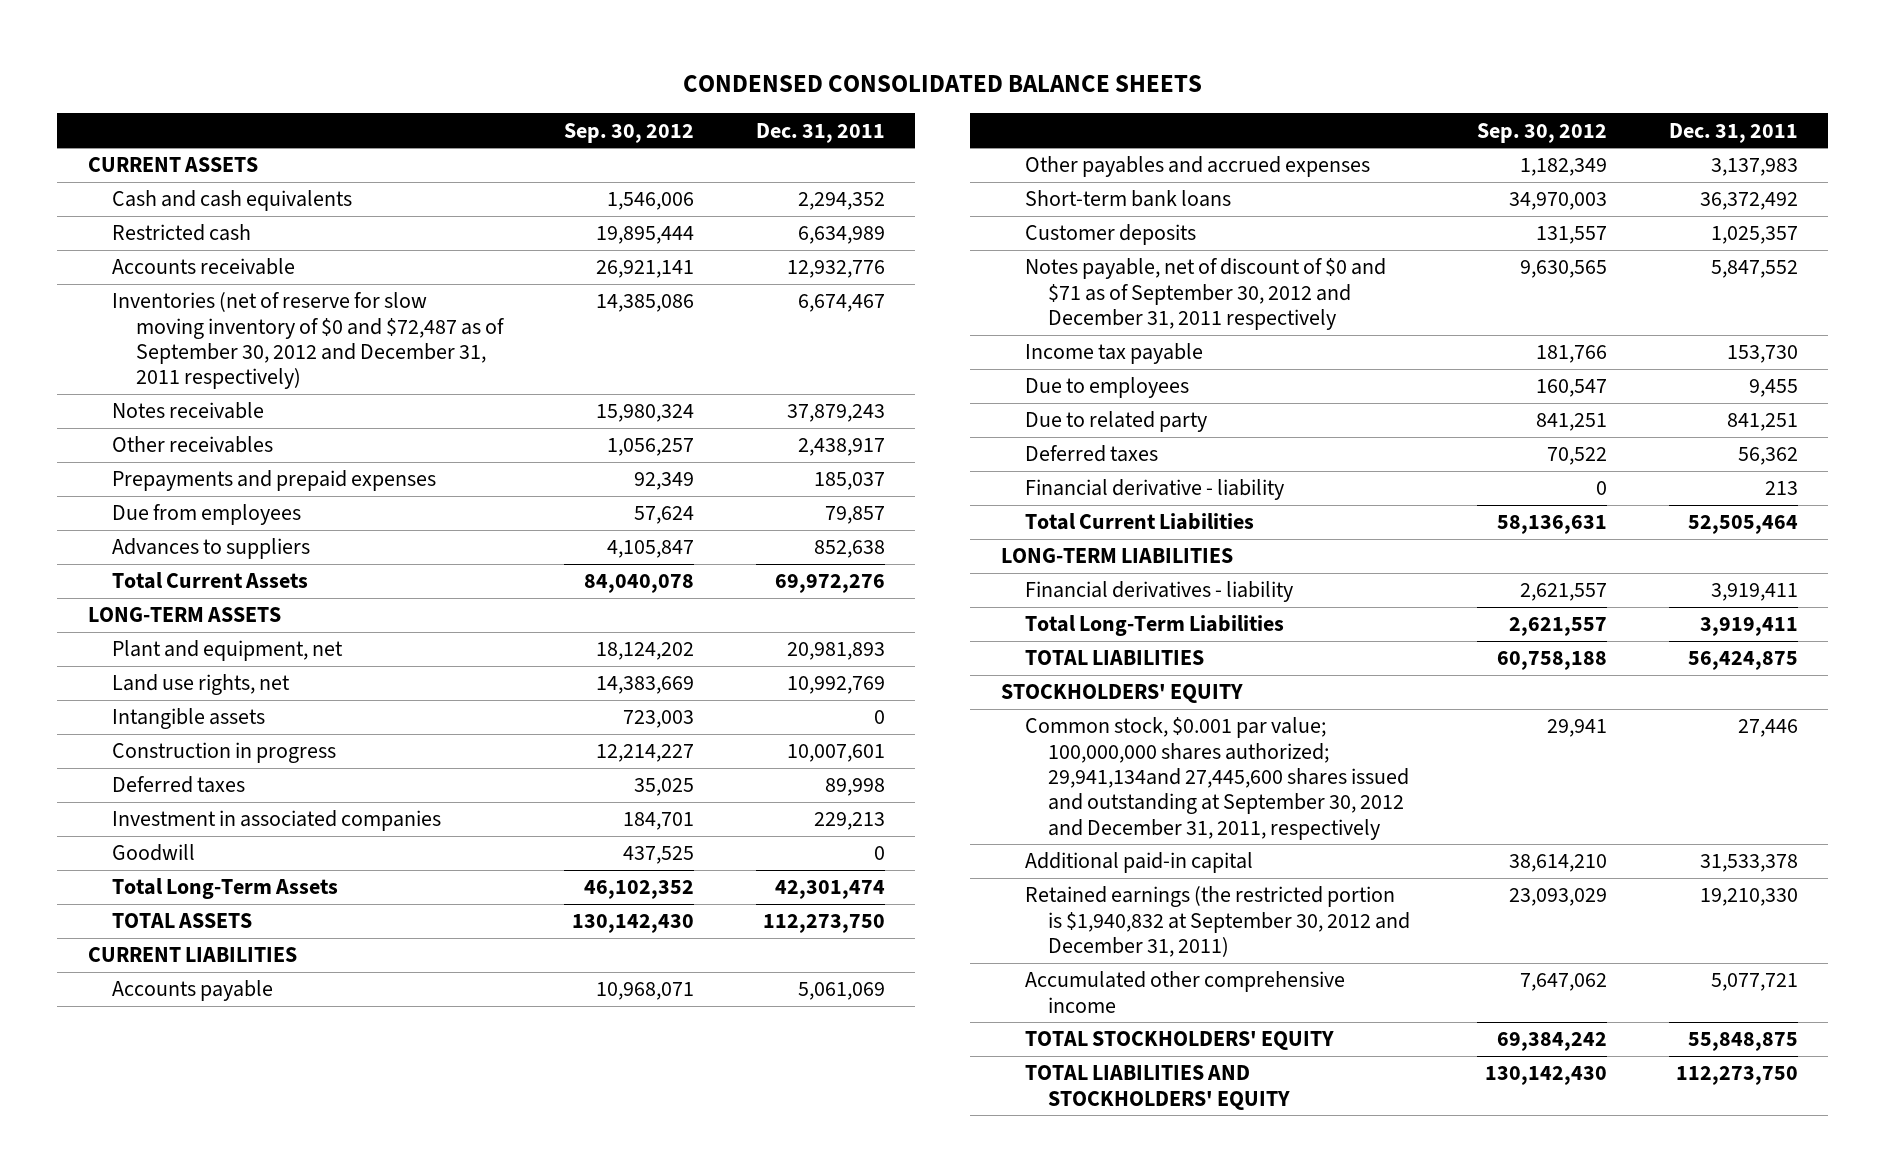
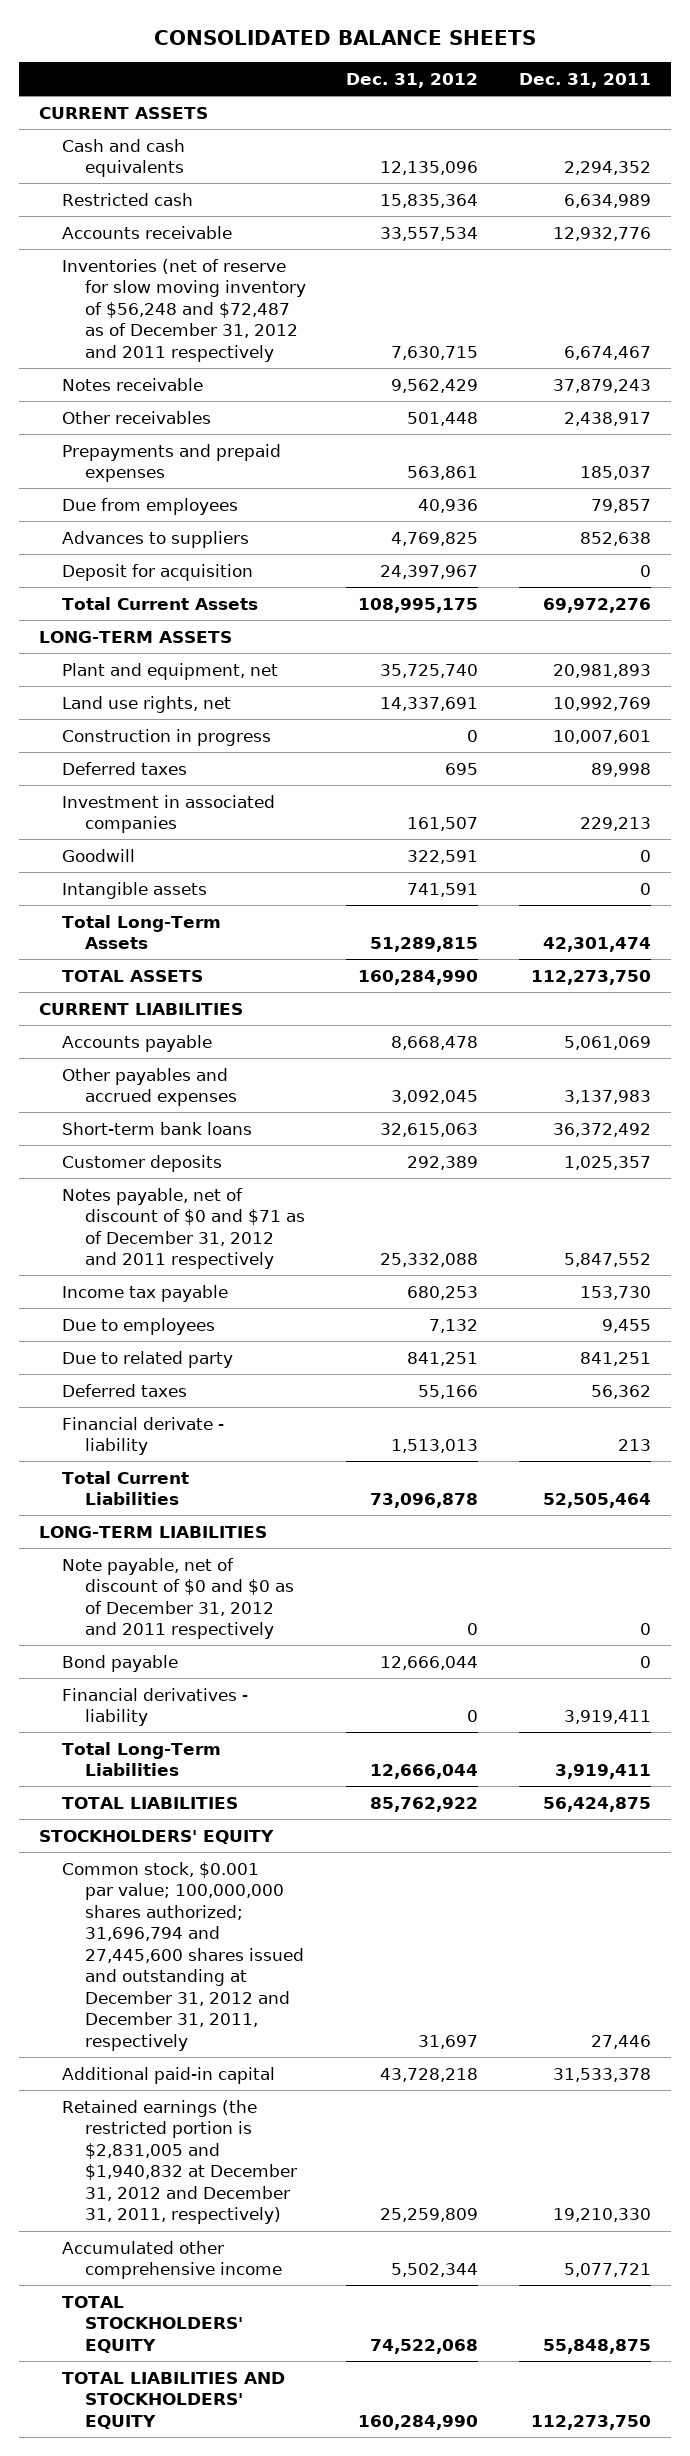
[682,74,1202,92] CONDENSED CONSOLIDATED BALANCE SHEETS -> [154,30,537,46] CONSOLIDATED BALANCE SHEETS
[564,122,695,143] Sep. 30, 2012 -> none
none -> [346,72,479,88] Dec. 31, 2012
[111,292,505,390] Inventories (net of reserve for slow moving inventory of $0 and $72,487 as of September 30, 2012 and December 31, 2011 respectively) -> [62,258,306,362] Inventories (net of reserve for slow moving inventory of $56,248 and $72,487 as of December 31, 2012 and 2011 respectively
none -> [62,563,254,581] Deposit for acquisition
[111,708,265,730] Intangible assets -> [62,881,208,899] Intangible assets
[1024,258,1386,330] Notes payable, net of discount of $0 and $71 as of September 30, 2012 and December 31, 2011 respectively -> [62,1187,305,1270] Notes payable, net of discount of $0 and $71 as of December 31, 2012 and 2011 respectively
[1024,479,1284,501] Financial derivative - liability -> [62,1416,225,1456] Financial derivate - liability
none -> [62,1557,294,1640] Note payable, net of discount of $0 and $0 as of December 31, 2012 and 2011 respectively
none -> [62,1654,179,1672] Bond payable
[1024,717,1410,840] Common stock, $0.001 par value; 100,000,000 shares authorized; 29,941,134and 27,445,600 shares issued and outstanding at September 30, 2012 and December 31, 2011, respectively -> [62,1861,304,2052] Common stock, $0.001 par value; 100,000,000 shares authorized; 31,696,794 and 27,445,600 shares issued and outstanding at December 31, 2012 and December 31, 2011, respectively
[1024,886,1411,957] Retained earnings (the restricted portion is $1,940,832 at September 30, 2012 and December 31, 2011) -> [62,2099,297,2225] Retained earnings (the restricted portion is $2,831,005 and $1,940,832 at December 31, 2012 and December 31, 2011, respectively)

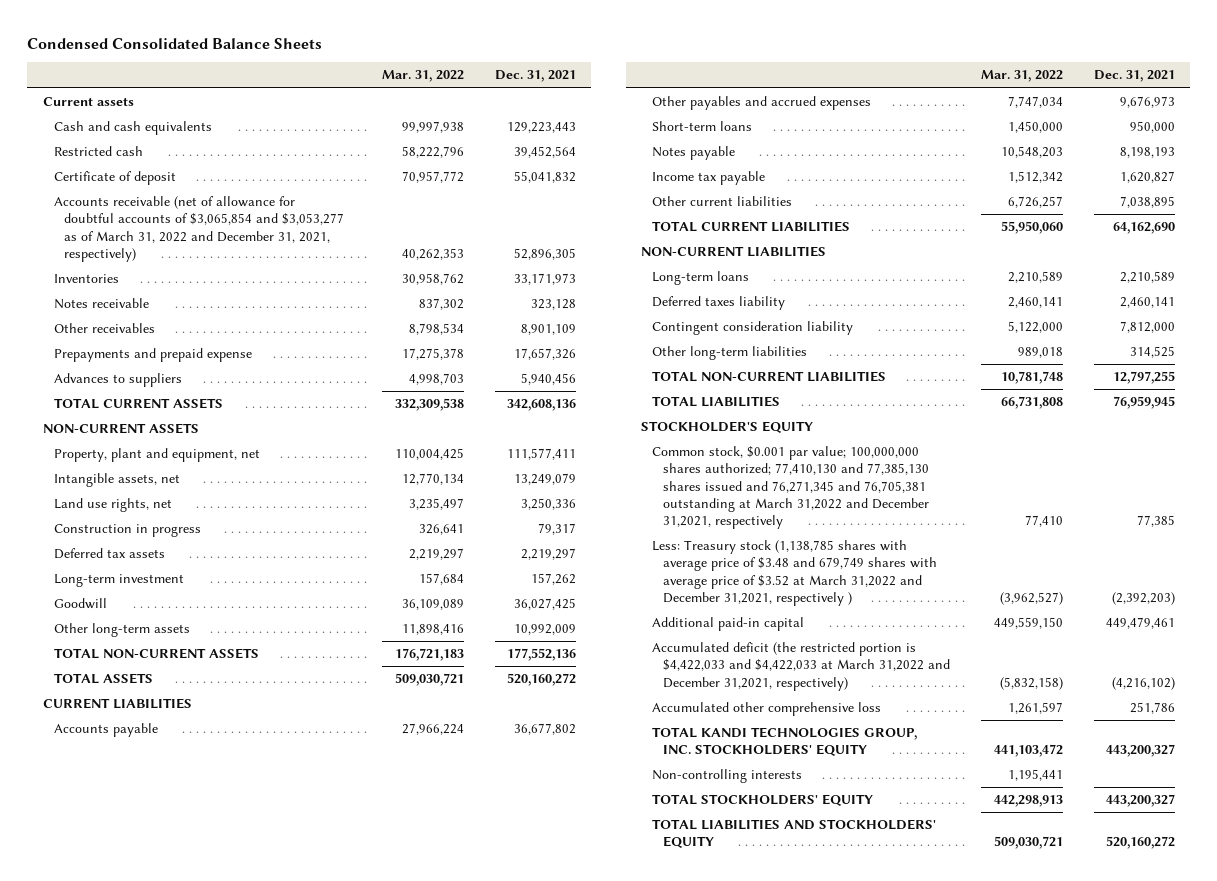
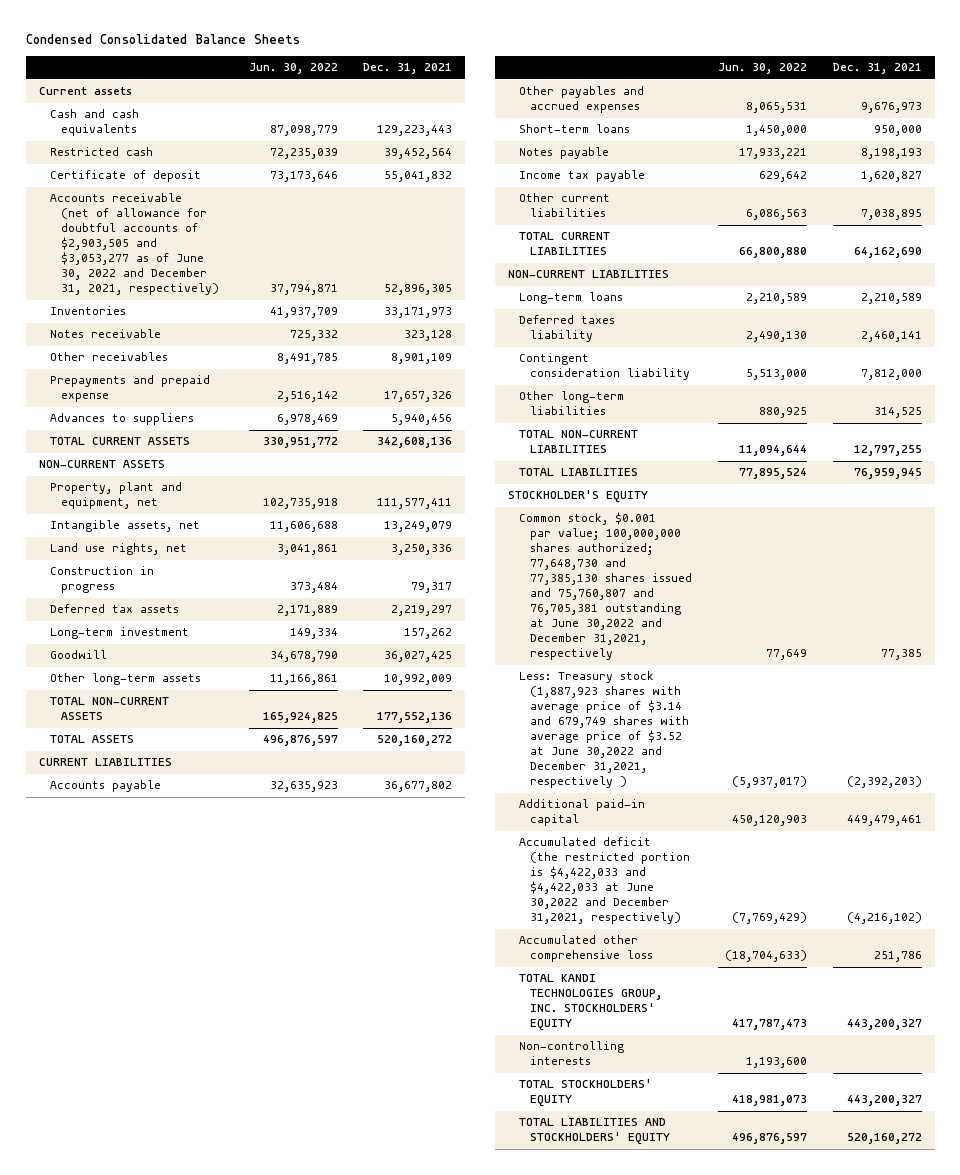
[382,70,465,83] Mar. 31, 2022 -> none
none -> [248,63,338,75] Jun. 30, 2022
[53,196,345,262] Accounts receivable (net of allowance for doubtful accounts of $3,065,854 and $3,053,277 as of March 31, 2022 and December 31, 2021, respectively) -> [49,193,219,296] Accounts receivable (net of allowance for doubtful accounts of $2,903,505 and $3,053,277 as of June 30, 2022 and December 31, 2021, respectively)
[652,446,929,530] Common stock, $0.001 par value; 100,000,000 shares authorized; 77,410,130 and 77,385,130 shares issued and 76,271,345 and 76,705,381 outstanding at March 31,2022 and December 31,2021, respectively -> [518,512,692,661] Common stock, $0.001 par value; 100,000,000 shares authorized; 77,648,730 and 77,385,130 shares issued and 75,760,807 and 76,705,381 outstanding at June 30,2022 and December 31,2021, respectively
[652,540,937,606] Less: Treasury stock (1,138,785 shares with average price of $3.48 and 679,749 shares with average price of $3.52 at March 31,2022 and December 31,2021, respectively ) -> [518,671,689,789] Less: Treasury stock (1,887,923 shares with average price of $3.14 and 679,749 shares with average price of $3.52 at June 30,2022 and December 31,2021, respectively )
[652,642,950,691] Accumulated deficit (the restricted portion is $4,422,033 and $4,422,033 at March 31,2022 and December 31,2021, respectively) -> [518,837,690,925] Accumulated deficit (the restricted portion is $4,422,033 and $4,422,033 at June 30,2022 and December 31,2021, respectively)

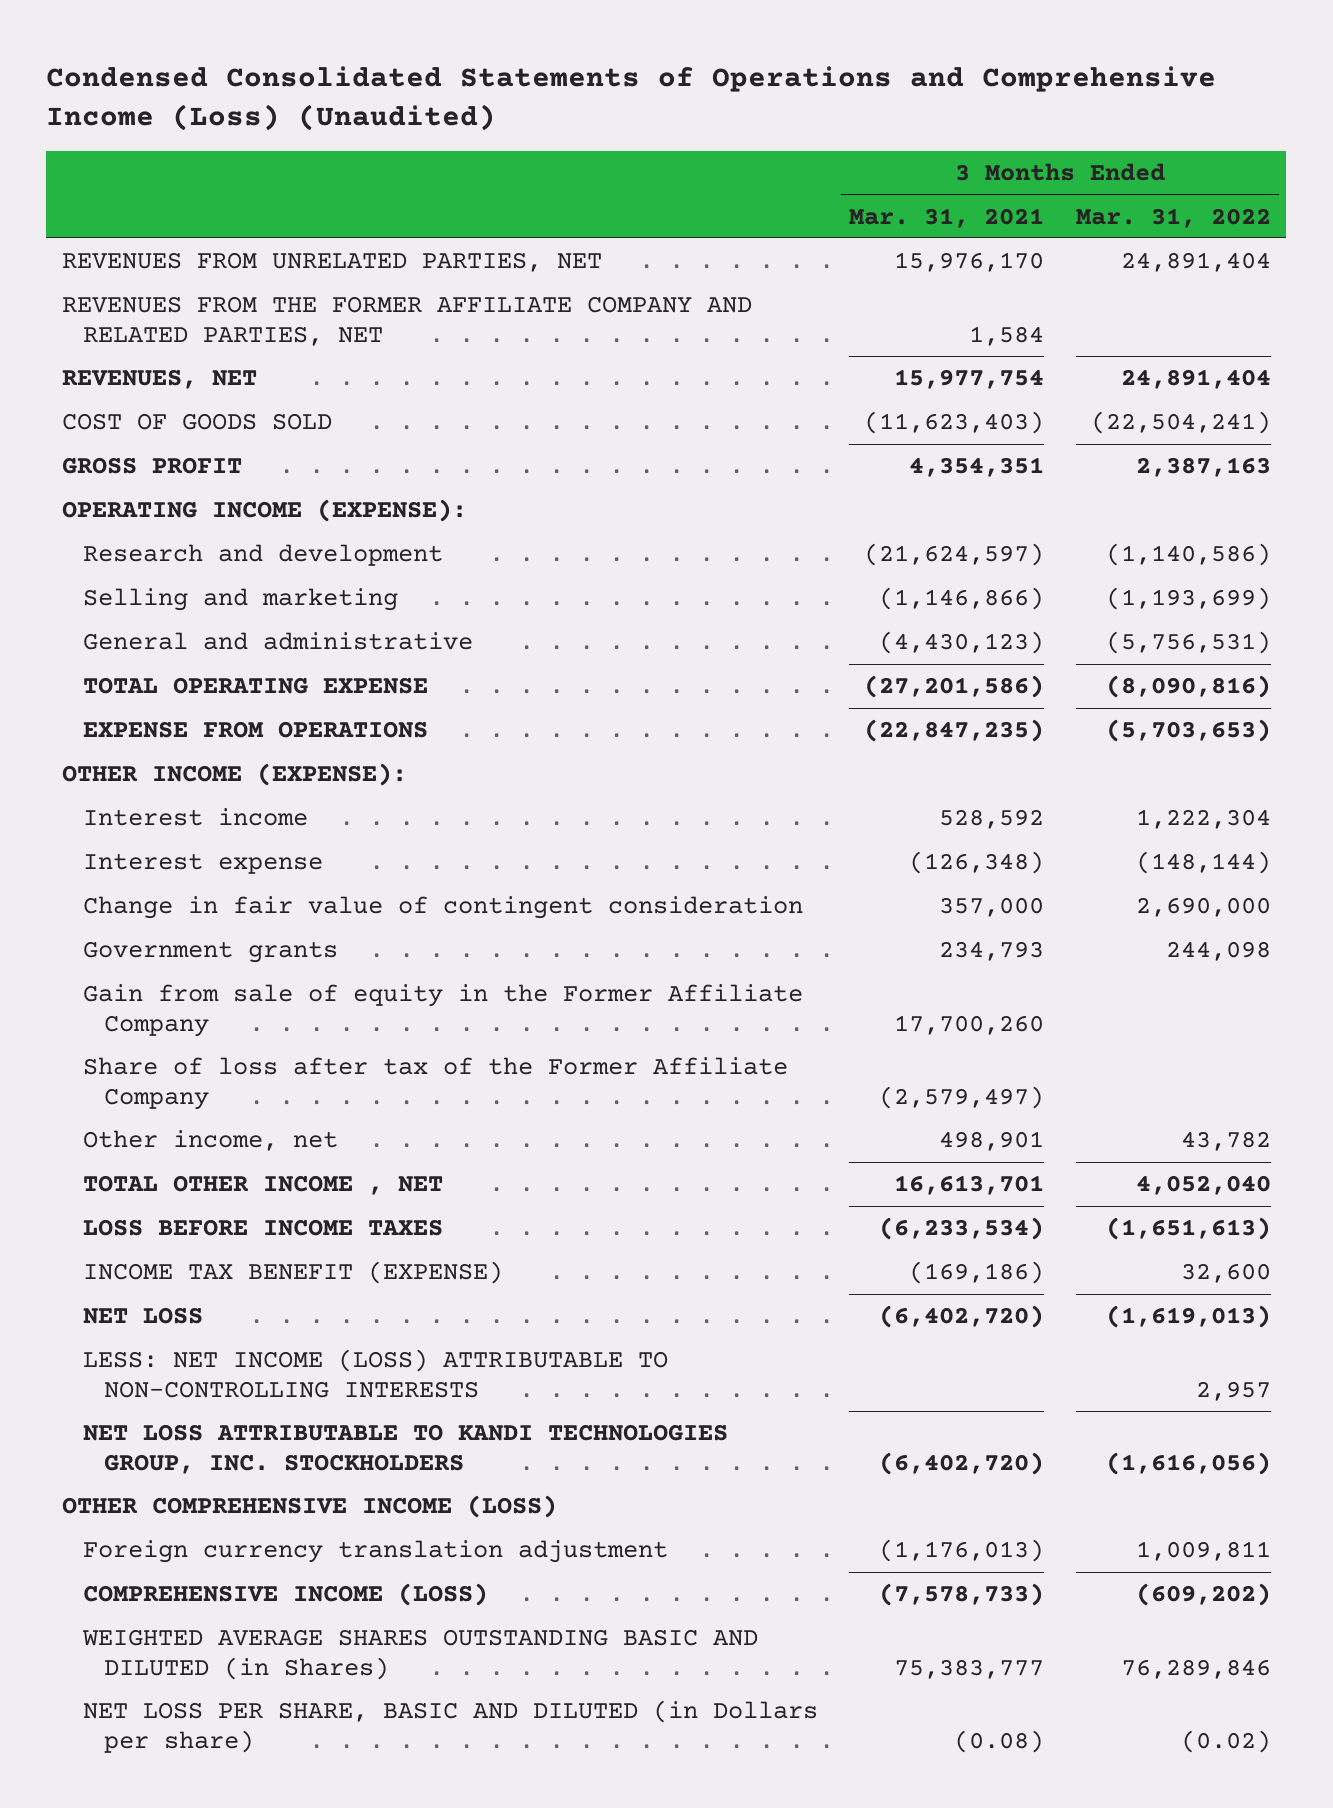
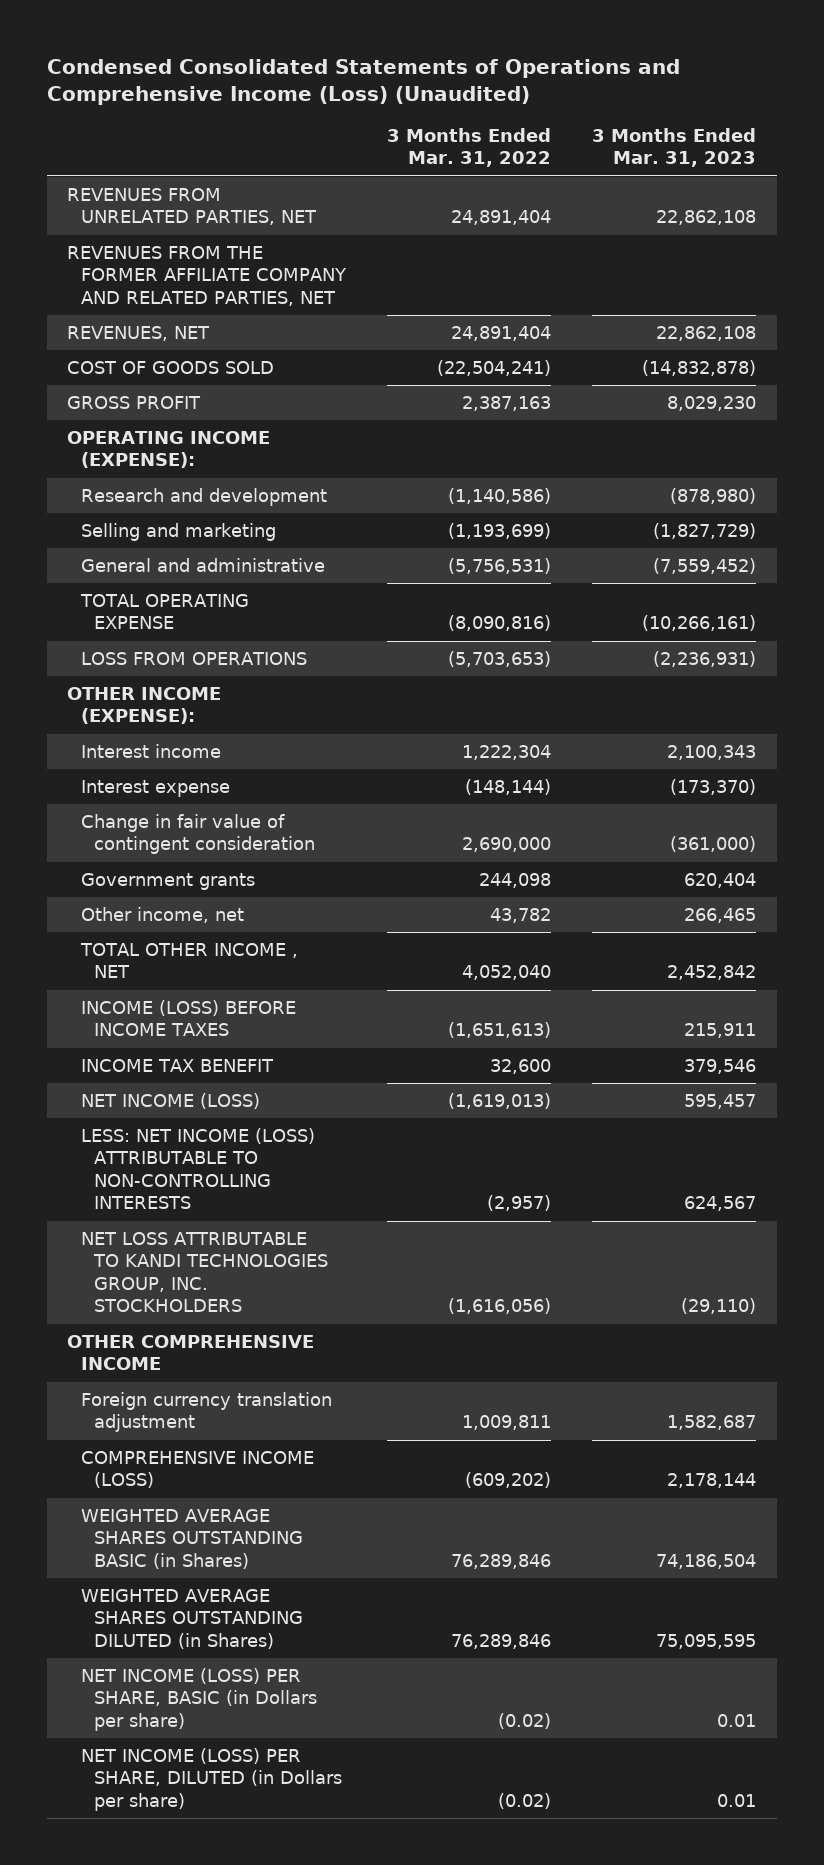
[849,207,1045,228] Mar. 31, 2021 -> none
none -> [592,128,757,168] 3 Months Ended Mar. 31, 2023
[82,721,428,739] EXPENSE FROM OPERATIONS -> [80,652,307,666] LOSS FROM OPERATIONS
[82,984,803,1037] Gain from sale of equity in the Former Affiliate Company -> none
[82,1057,788,1110] Share of loss after tax of the Former Affiliate Company -> none
[82,1219,443,1237] LOSS BEFORE INCOME TAXES -> [80,1000,296,1037] INCOME (LOSS) BEFORE INCOME TAXES
[82,1261,503,1285] INCOME TAX BENEFIT (EXPENSE) -> [80,1059,274,1073] INCOME TAX BENEFIT
[82,1307,203,1325] NET LOSS -> [80,1093,260,1110] NET INCOME (LOSS)
[1195,1380,1271,1401] 2,957 -> [487,1195,552,1212] (2,957)
[62,1495,558,1519] OTHER COMPREHENSIVE INCOME (LOSS) -> [67,1335,315,1371] OTHER COMPREHENSIVE INCOME
none -> [80,1509,304,1569] WEIGHTED AVERAGE SHARES OUTSTANDING BASIC (in Shares)
[81,1629,758,1680] WEIGHTED AVERAGE SHARES OUTSTANDING BASIC AND DILUTED (in Shares) -> [80,1589,304,1649] WEIGHTED AVERAGE SHARES OUTSTANDING DILUTED (in Shares)
[82,1700,818,1753] NET LOSS PER SHARE, BASIC AND DILUTED (in Dollars per share) -> [80,1668,318,1731] NET INCOME (LOSS) PER SHARE, BASIC (in Dollars per share)
none -> [80,1748,343,1811] NET INCOME (LOSS) PER SHARE, DILUTED (in Dollars per share)

